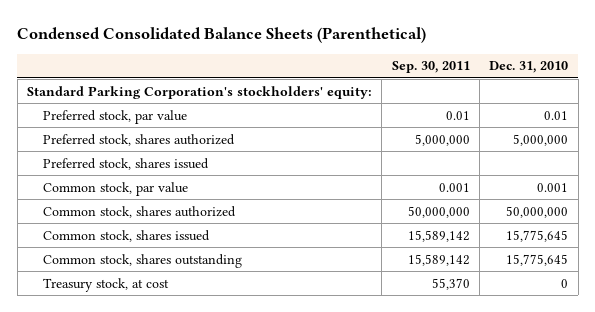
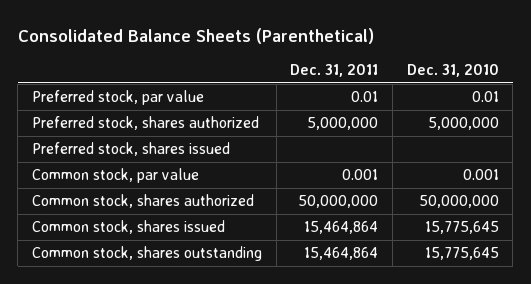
[17,27,427,44] Condensed Consolidated Balance Sheets (Parenthetical) -> [17,27,374,44] Consolidated Balance Sheets (Parenthetical)
[391,61,470,74] Sep. 30, 2011 -> none
none -> [290,64,379,78] Dec. 31, 2011
[27,85,373,99] Standard Parking Corporation's stockholders' equity: -> none
[43,277,170,292] Treasury stock, at cost -> none

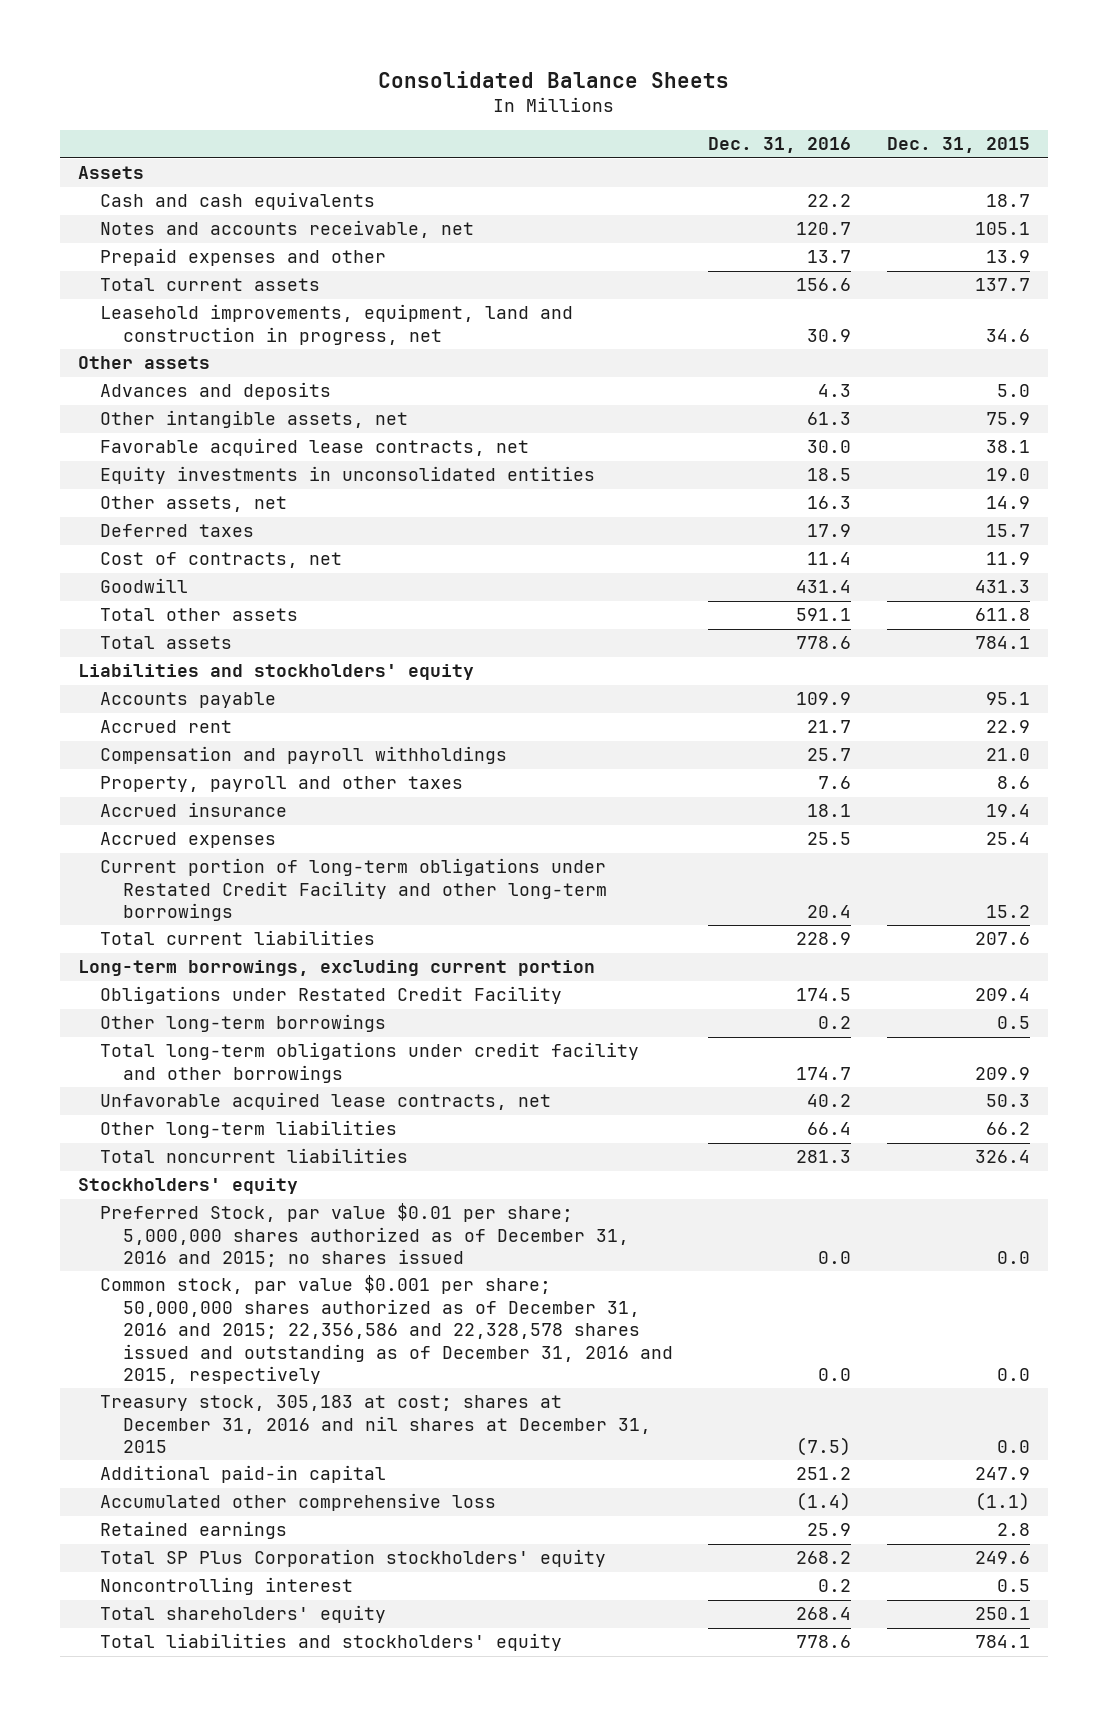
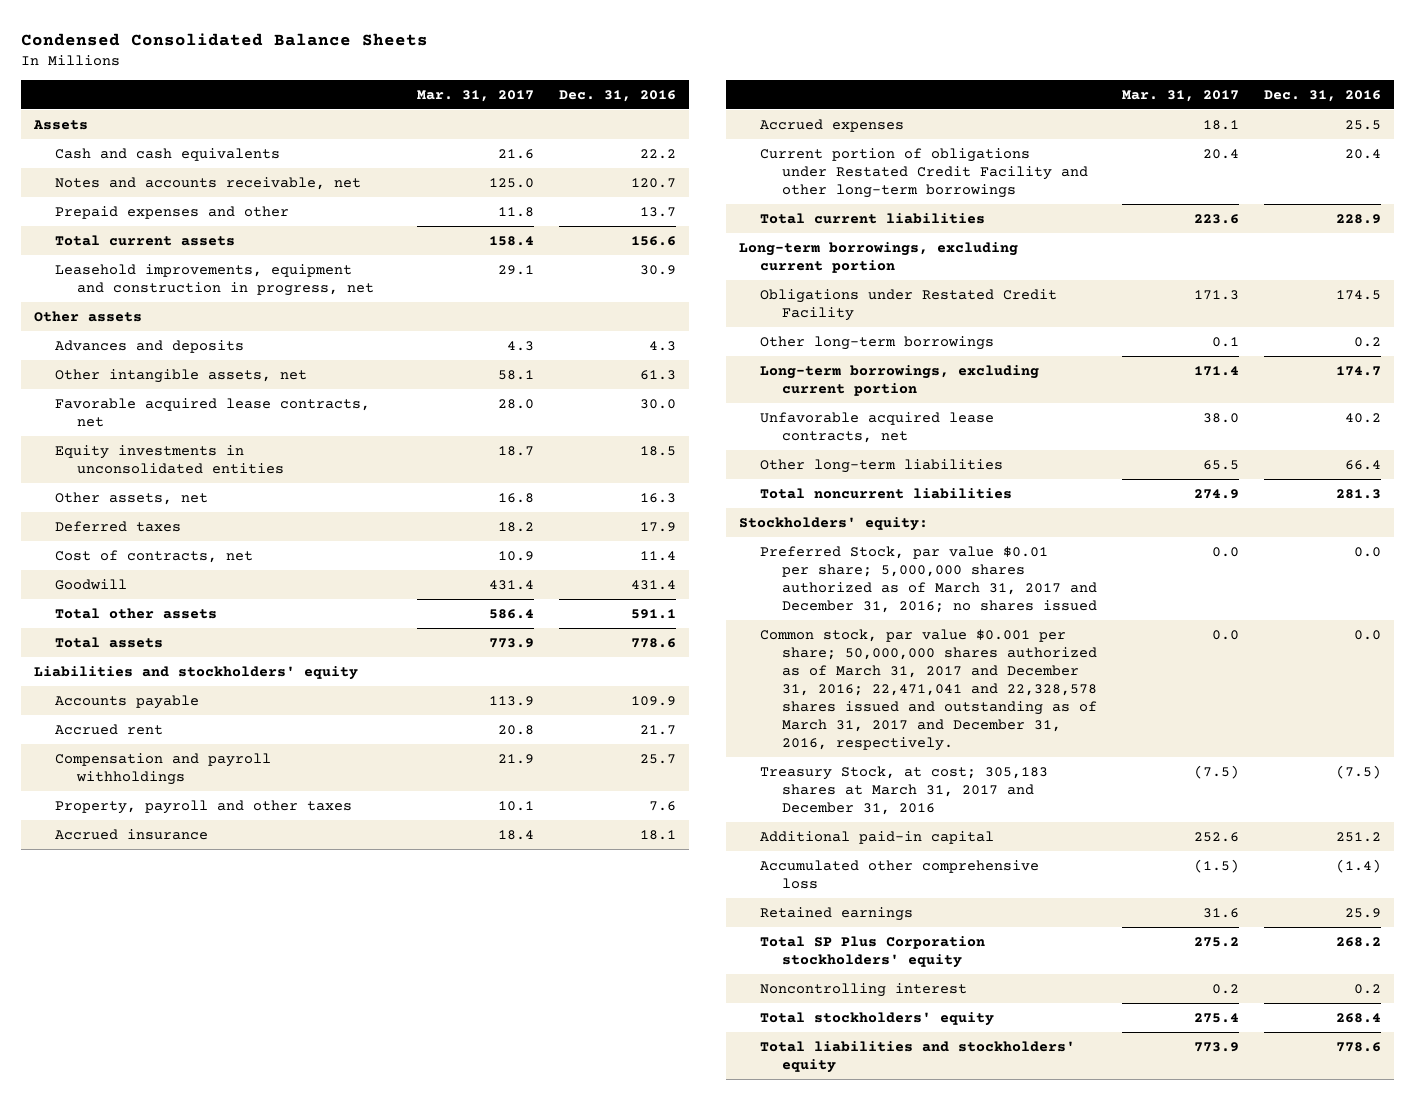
[378,71,730,89] Consolidated Balance Sheets -> [21,32,429,46] Condensed Consolidated Balance Sheets
[886,137,1030,154] Dec. 31, 2015 -> none
none -> [416,89,534,102] Mar. 31, 2017
[100,304,574,345] Leasehold improvements, equipment, land and construction in progress, net -> [55,263,374,296] Leasehold improvements, equipment and construction in progress, net
[100,858,607,922] Current portion of long-term obligations under Restated Credit Facility and other long-term borrowings -> [760,147,1088,198] Current portion of obligations under Restated Credit Facility and other long-term borrowings
[100,1042,640,1083] Total long-term obligations under credit facility and other borrowings -> [760,364,1040,396] Long-term borrowings, excluding current portion
[78,1178,299,1195] Stockholders' equity -> [739,516,929,531] Stockholders' equity:
[100,1203,629,1268] Preferred Stock, par value $0.01 per share; 5,000,000 shares authorized as of December 31, 2016 and 2015; no shares issued -> [760,545,1097,613] Preferred Stock, par value $0.01 per share; 5,000,000 shares authorized as of March 31, 2017 and December 31, 2016; no shares issued
[100,1275,673,1384] Common stock, par value $0.001 per share; 50,000,000 shares authorized as of December 31, 2016 and 2015; 22,356,586 and 22,328,578 shares issued and outstanding as of December 31, 2016 and 2015, respectively -> [760,628,1097,752] Common stock, par value $0.001 per share; 50,000,000 shares authorized as of March 31, 2017 and December 31, 2016; 22,471,041 and 22,328,578 shares issued and outstanding as of March 31, 2017 and December 31, 2016, respectively.
[100,1395,651,1454] Treasury stock, 305,183 at cost; shares at December 31, 2016 and nil shares at December 31, 2015 -> [760,765,1049,815] Treasury Stock, at cost; 305,183 shares at March 31, 2017 and December 31, 2016
[100,1605,387,1624] Total shareholders' equity -> [760,1011,995,1026] Total stockholders' equity

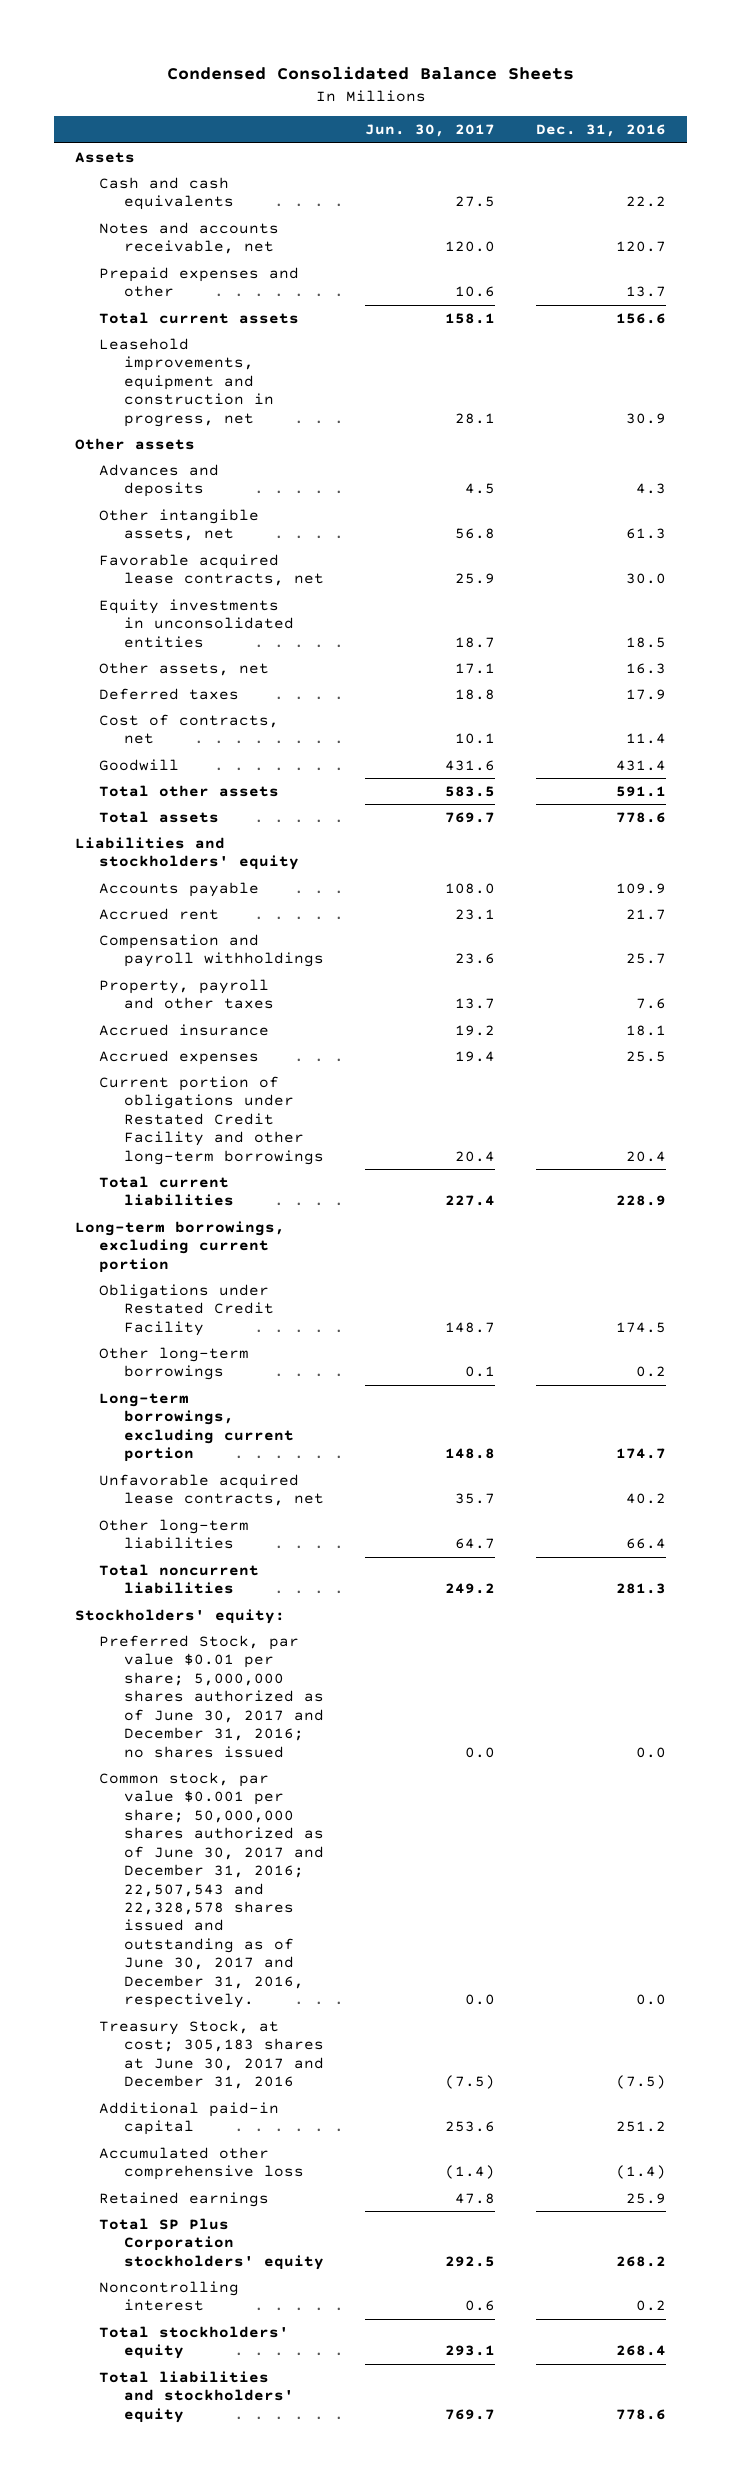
[416,89,534,102] Mar. 31, 2017 -> none
none -> [365,124,496,138] Jun. 30, 2017
[760,545,1097,613] Preferred Stock, par value $0.01 per share; 5,000,000 shares authorized as of March 31, 2017 and December 31, 2016; no shares issued -> [99,1634,324,1758] Preferred Stock, par value $0.01 per share; 5,000,000 shares authorized as of June 30, 2017 and December 31, 2016; no shares issued
[760,628,1097,752] Common stock, par value $0.001 per share; 50,000,000 shares authorized as of March 31, 2017 and December 31, 2016; 22,471,041 and 22,328,578 shares issued and outstanding as of March 31, 2017 and December 31, 2016, respectively. -> [99,1771,324,2009] Common stock, par value $0.001 per share; 50,000,000 shares authorized as of June 30, 2017 and December 31, 2016; 22,507,543 and 22,328,578 shares issued and outstanding as of June 30, 2017 and December 31, 2016, respectively.
[760,765,1049,815] Treasury Stock, at cost; 305,183 shares at March 31, 2017 and December 31, 2016 -> [99,2019,324,2090] Treasury Stock, at cost; 305,183 shares at June 30, 2017 and December 31, 2016

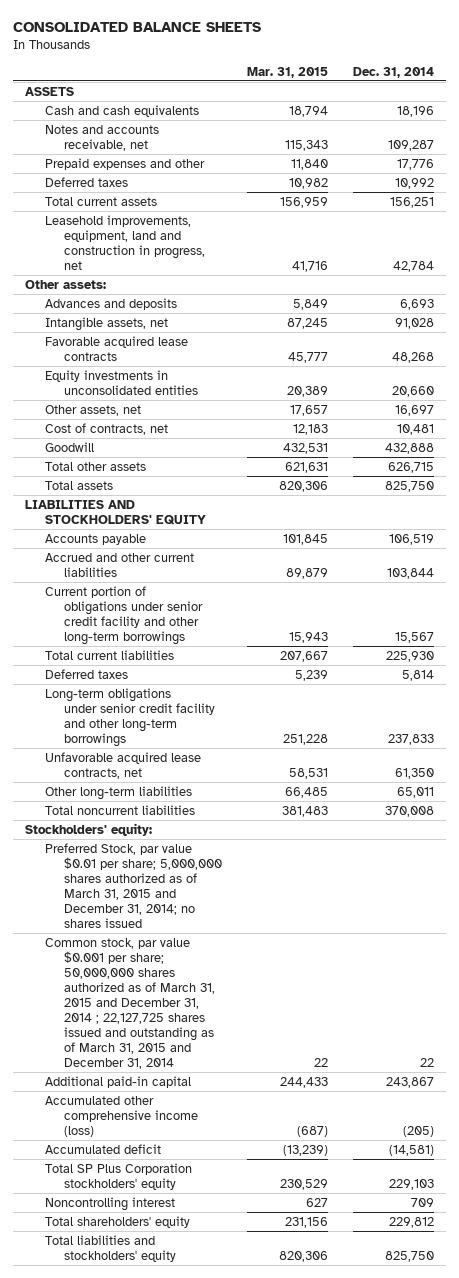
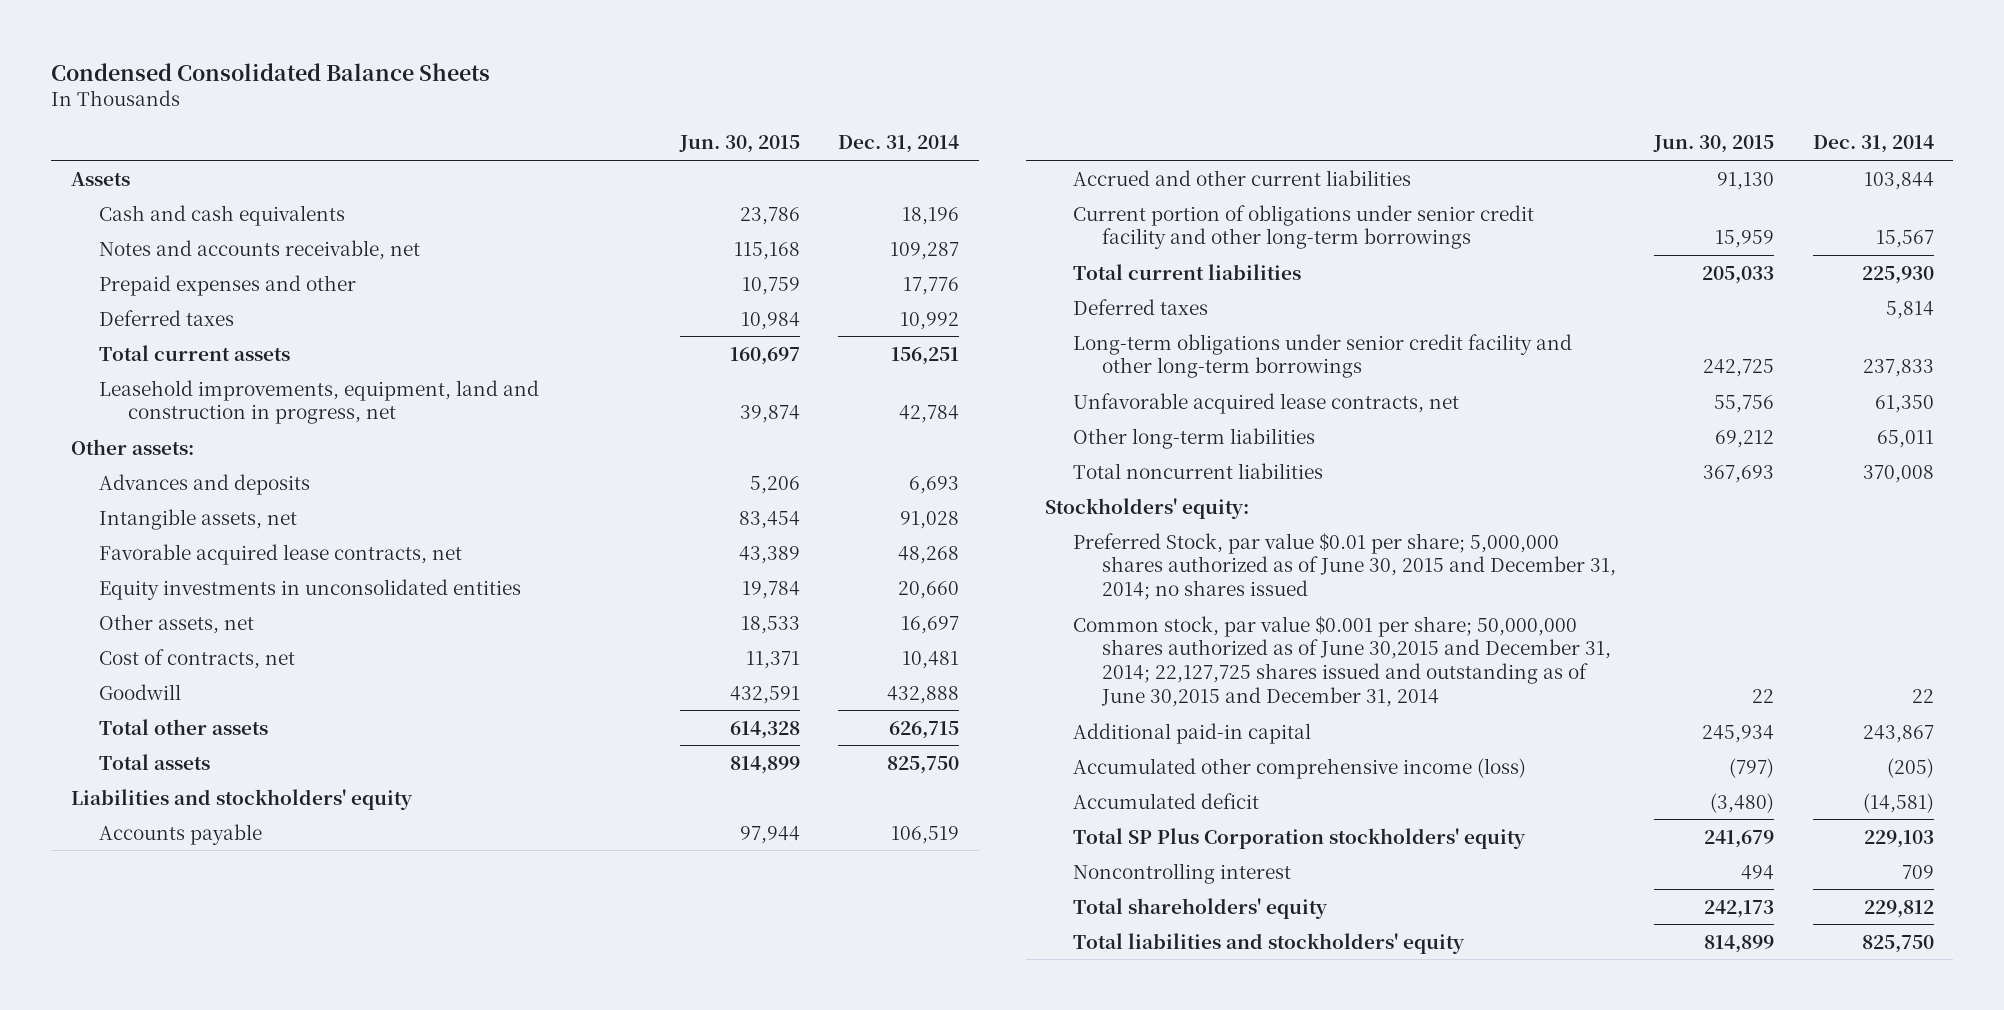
[12,22,261,33] CONSOLIDATED BALANCE SHEETS -> [51,62,491,81] Condensed Consolidated Balance Sheets
[246,66,328,78] Mar. 31, 2015 -> none
none -> [679,135,801,154] Jun. 30, 2015
[25,86,75,96] ASSETS -> [70,171,130,186] Assets
[44,335,188,361] Favorable acquired lease contracts -> [99,543,463,565] Favorable acquired lease contracts, net
[25,499,206,525] LIABILITIES AND STOCKHOLDERS' EQUITY -> [70,788,413,810] Liabilities and stockholders' equity
[44,842,223,929] Preferred Stock, par value $0.01 per share; 5,000,000 shares authorized as of March 31, 2015 and December 31, 2014; no shares issued -> [1073,532,1617,601] Preferred Stock, par value $0.01 per share; 5,000,000 shares authorized as of June 30, 2015 and December 31, 2014; no shares issued
[44,937,216,1070] Common stock, par value $0.001 per share; 50,000,000 shares authorized as of March 31, 2015 and December 31, 2014 ; 22,127,725 shares issued and outstanding as of March 31, 2015 and December 31, 2014 -> [1073,615,1612,707] Common stock, par value $0.001 per share; 50,000,000 shares authorized as of June 30,2015 and December 31, 2014; 22,127,725 shares issued and outstanding as of June 30,2015 and December 31, 2014

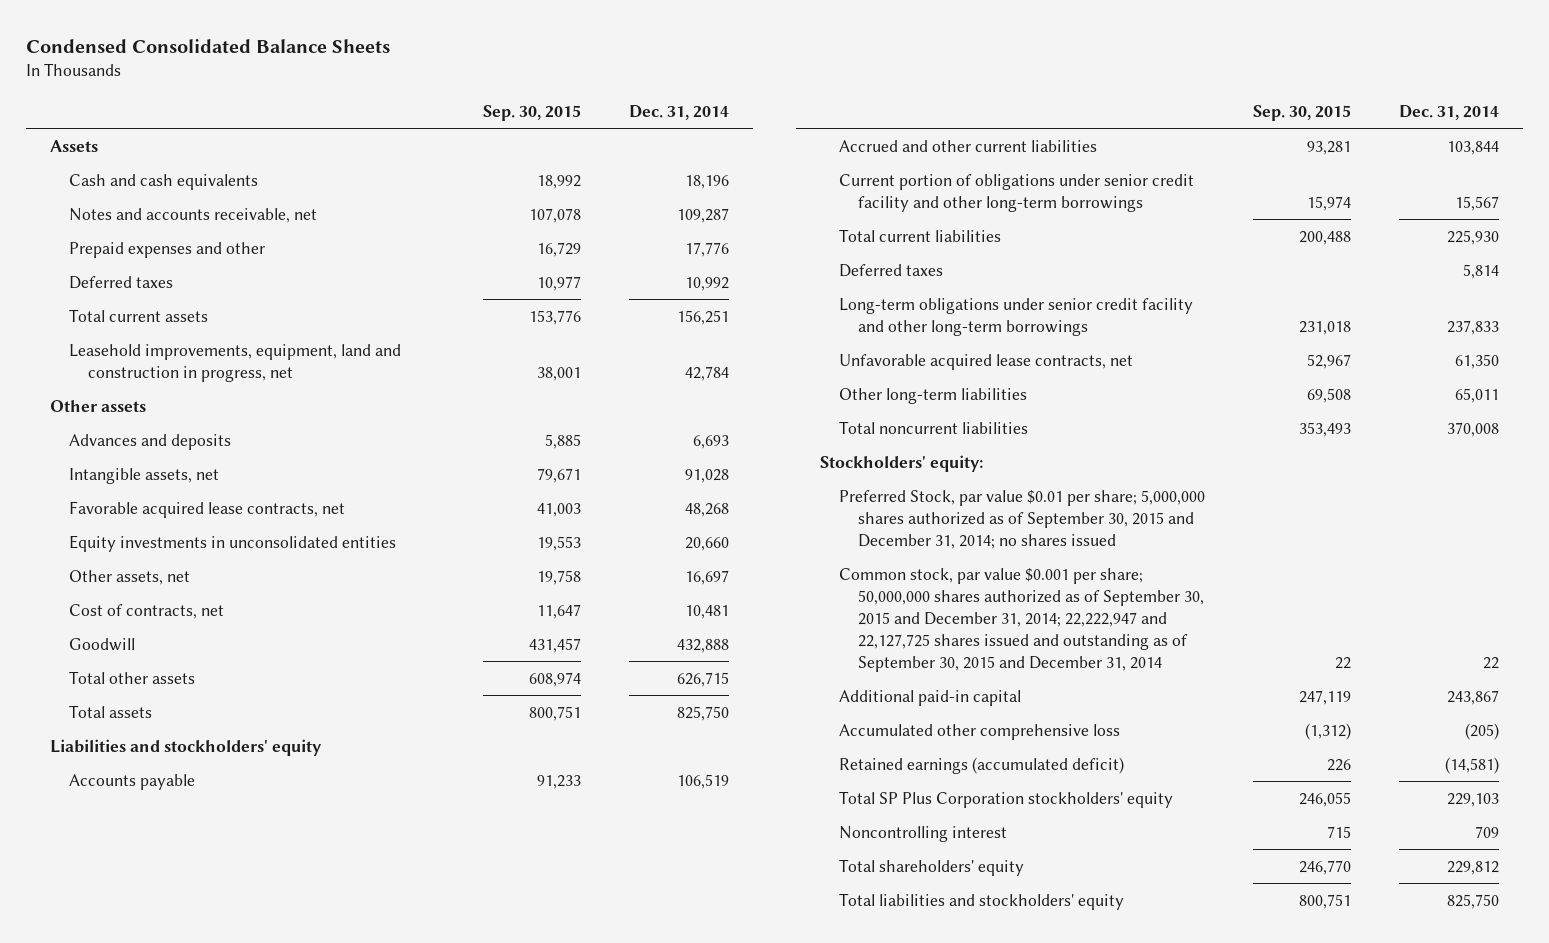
[679,135,801,154] Jun. 30, 2015 -> none
none -> [482,104,581,121] Sep. 30, 2015
[70,438,194,455] Other assets: -> [50,399,147,412] Other assets
[1073,532,1617,601] Preferred Stock, par value $0.01 per share; 5,000,000 shares authorized as of June 30, 2015 and December 31, 2014; no shares issued -> [838,489,1205,549] Preferred Stock, par value $0.01 per share; 5,000,000 shares authorized as of September 30, 2015 and December 31, 2014; no shares issued
[1073,615,1612,707] Common stock, par value $0.001 per share; 50,000,000 shares authorized as of June 30,2015 and December 31, 2014; 22,127,725 shares issued and outstanding as of June 30,2015 and December 31, 2014 -> [838,567,1204,672] Common stock, par value $0.001 per share; 50,000,000 shares authorized as of September 30, 2015 and December 31, 2014; 22,222,947 and 22,127,725 shares issued and outstanding as of September 30, 2015 and December 31, 2014
[1073,757,1527,779] Accumulated other comprehensive income (loss) -> [838,723,1120,740] Accumulated other comprehensive loss
[1073,792,1260,809] Accumulated deficit -> [838,756,1124,774] Retained earnings (accumulated deficit)

